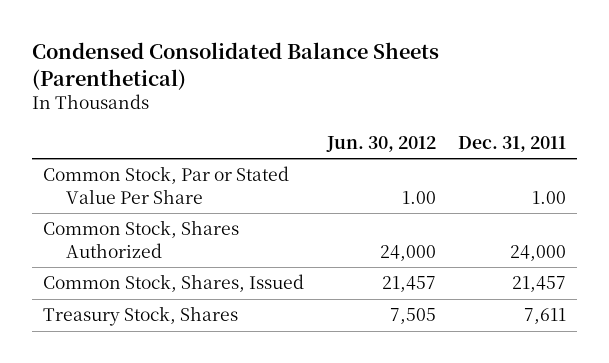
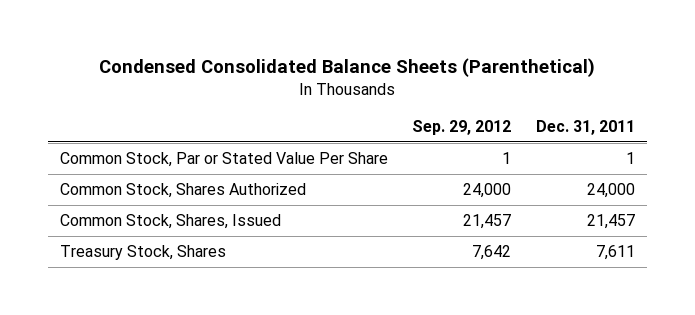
[325,135,436,152] Jun. 30, 2012 -> none
none -> [412,120,512,136] Sep. 29, 2012
[532,190,567,204] 1.00 -> [625,152,635,165] 1

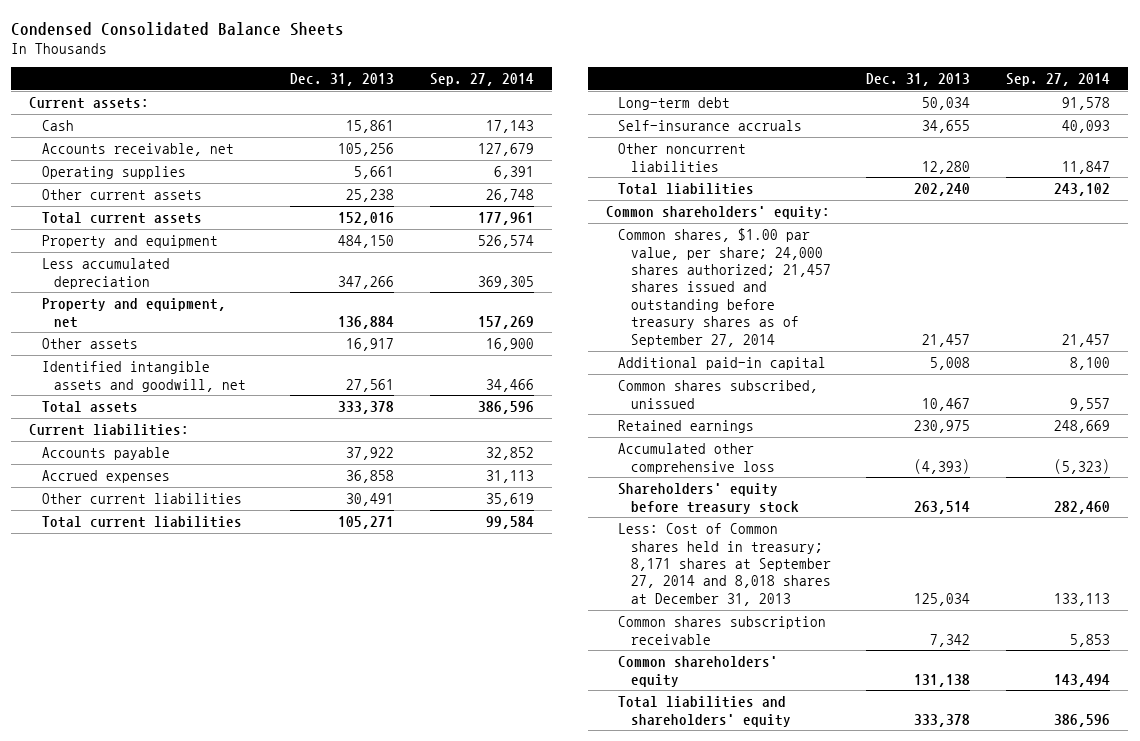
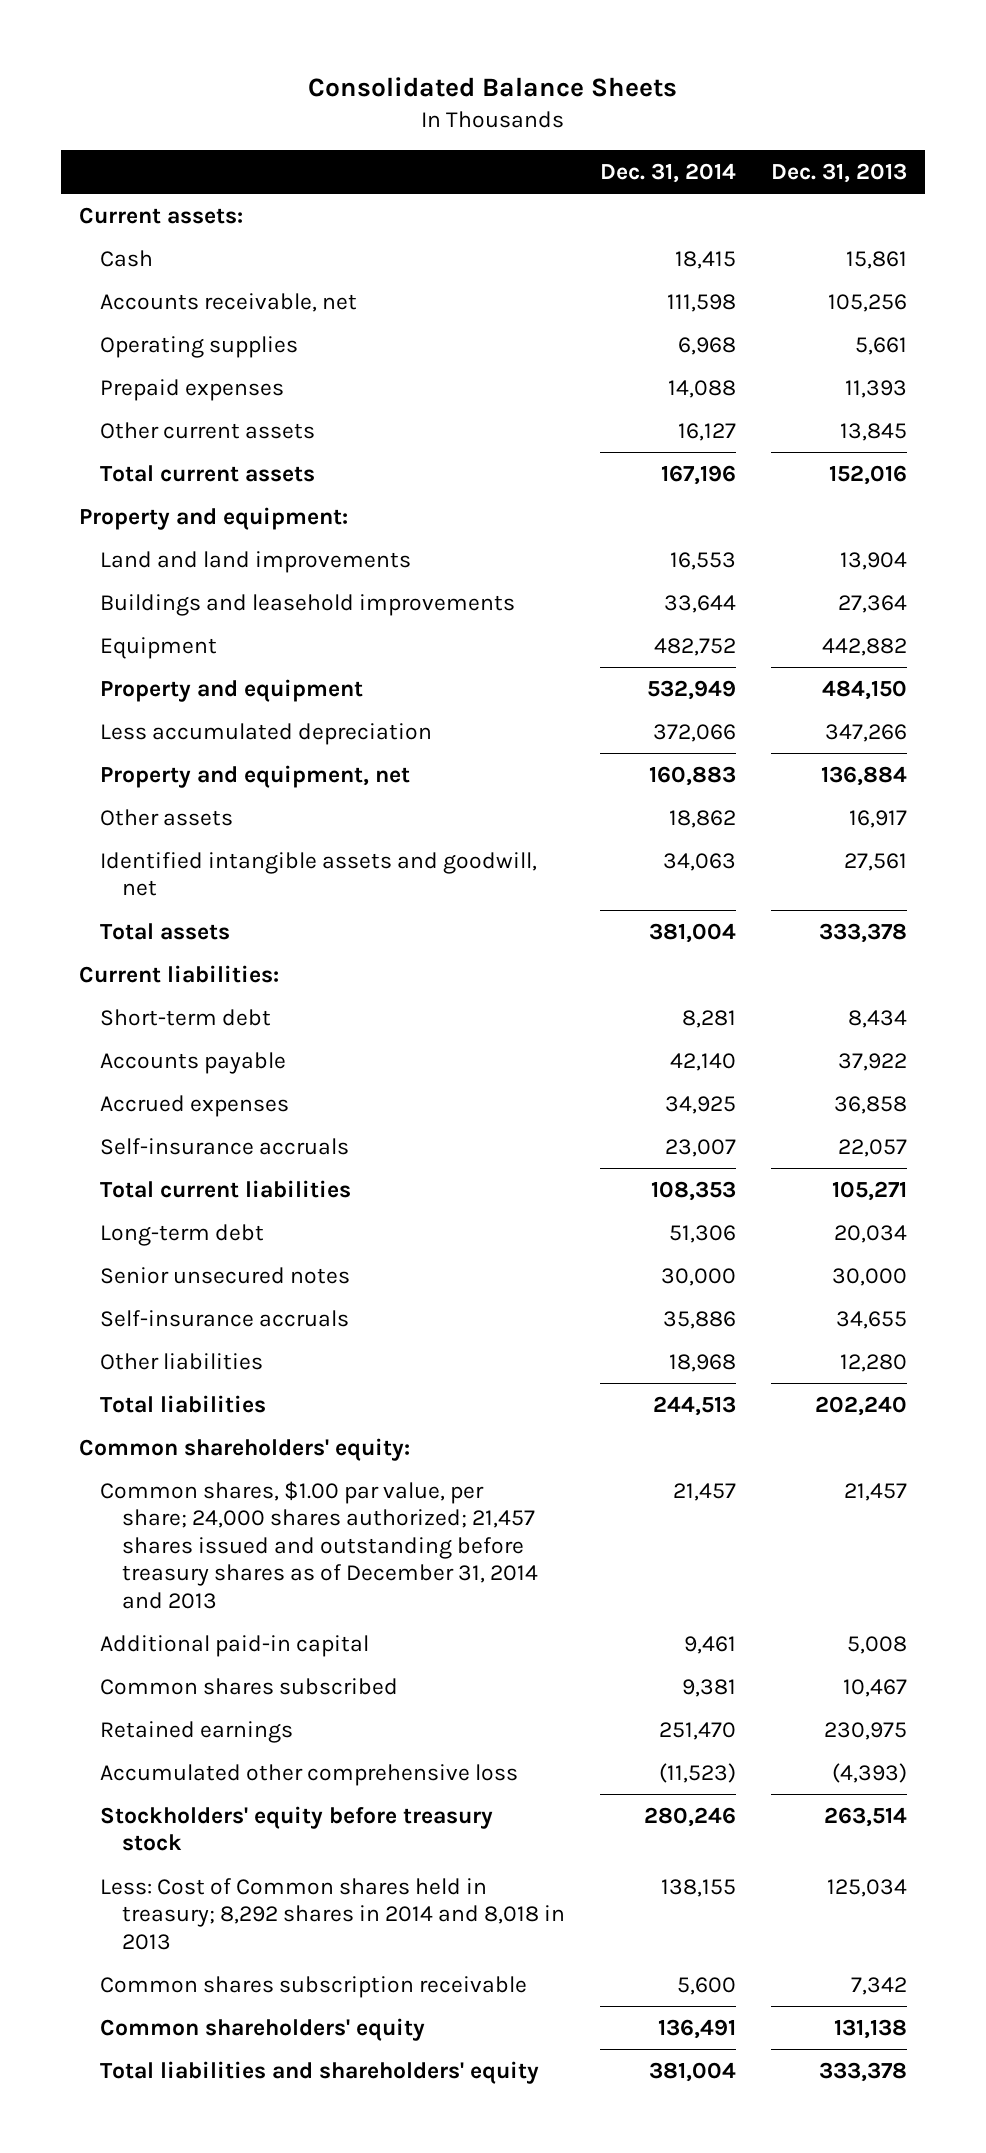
[11,21,345,36] Condensed Consolidated Balance Sheets -> [307,77,677,98] Consolidated Balance Sheets
[430,73,535,87] Sep. 27, 2014 -> none
none -> [600,163,737,184] Dec. 31, 2014
none -> [100,378,285,401] Prepaid expenses
[346,189,395,203] 25,238 -> [840,422,908,441] 13,845
none -> [78,506,348,530] Property and equipment:
none -> [100,550,412,573] Land and land improvements
none -> [100,593,516,616] Buildings and leasehold improvements
none -> [100,636,218,659] Equipment
none -> [100,1008,272,1026] Short-term debt
[41,493,242,505] Other current liabilities -> none
none -> [100,1137,350,1155] Self-insurance accruals
[922,97,971,111] 50,034 -> [834,1224,908,1243] 20,034
none -> [100,1266,351,1284] Senior unsecured notes
[618,143,747,172] Other noncurrent liabilities -> [100,1352,264,1370] Other liabilities
[618,228,831,347] Common shares, $1.00 par value, per share; 24,000 shares authorized; 21,457 shares issued and outstanding before treasury shares as of September 27, 2014 -> [100,1480,539,1610] Common shares, $1.00 par value, per share; 24,000 shares authorized; 21,457 shares issued and outstanding before treasury shares as of December 31, 2014 and 2013
[618,380,819,409] Common shares subscribed, unissued -> [100,1677,399,1695] Common shares subscribed
[618,483,799,514] Shareholders' equity before treasury stock -> [100,1805,494,1852] Stockholders' equity before treasury stock
[618,523,831,606] Less: Cost of Common shares held in treasury; 8,171 shares at September 27, 2014 and 8,018 shares at December 31, 2013 -> [100,1877,566,1950] Less: Cost of Common shares held in treasury; 8,292 shares in 2014 and 8,018 in 2013

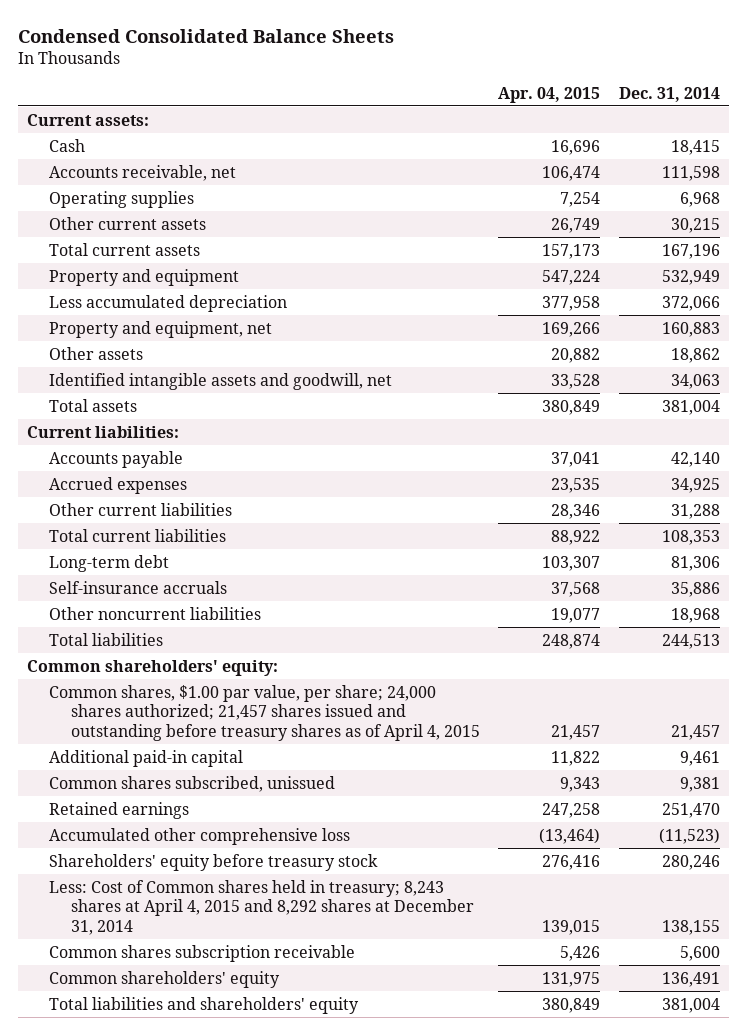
[307,77,677,98] Consolidated Balance Sheets -> [17,28,394,43] Condensed Consolidated Balance Sheets
[771,163,908,184] Dec. 31, 2013 -> none
none -> [498,86,601,103] Apr. 04, 2015
[100,378,285,401] Prepaid expenses -> none
[678,422,737,441] 16,127 -> [670,217,720,233] 30,215
[78,506,348,530] Property and equipment: -> none
[100,550,412,573] Land and land improvements -> none
[100,593,516,616] Buildings and leasehold improvements -> none
[100,636,218,659] Equipment -> none
[100,1008,272,1026] Short-term debt -> none
[100,1137,350,1155] Self-insurance accruals -> none
none -> [48,502,232,516] Other current liabilities
[100,1266,351,1284] Senior unsecured notes -> none
[669,1224,737,1243] 51,306 -> [670,555,720,571] 81,306
[100,1352,264,1370] Other liabilities -> [48,606,261,620] Other noncurrent liabilities
[100,1480,539,1610] Common shares, $1.00 par value, per share; 24,000 shares authorized; 21,457 shares issued and outstanding before treasury shares as of December 31, 2014 and 2013 -> [48,684,480,741] Common shares, $1.00 par value, per share; 24,000 shares authorized; 21,457 shares issued and outstanding before treasury shares as of April 4, 2015
[100,1677,399,1695] Common shares subscribed -> [48,775,335,792] Common shares subscribed, unissued
[100,1805,494,1852] Stockholders' equity before treasury stock -> [48,853,378,871] Shareholders' equity before treasury stock
[100,1877,566,1950] Less: Cost of Common shares held in treasury; 8,292 shares in 2014 and 8,018 in 2013 -> [48,879,474,935] Less: Cost of Common shares held in treasury; 8,243 shares at April 4, 2015 and 8,292 shares at December 31, 2014

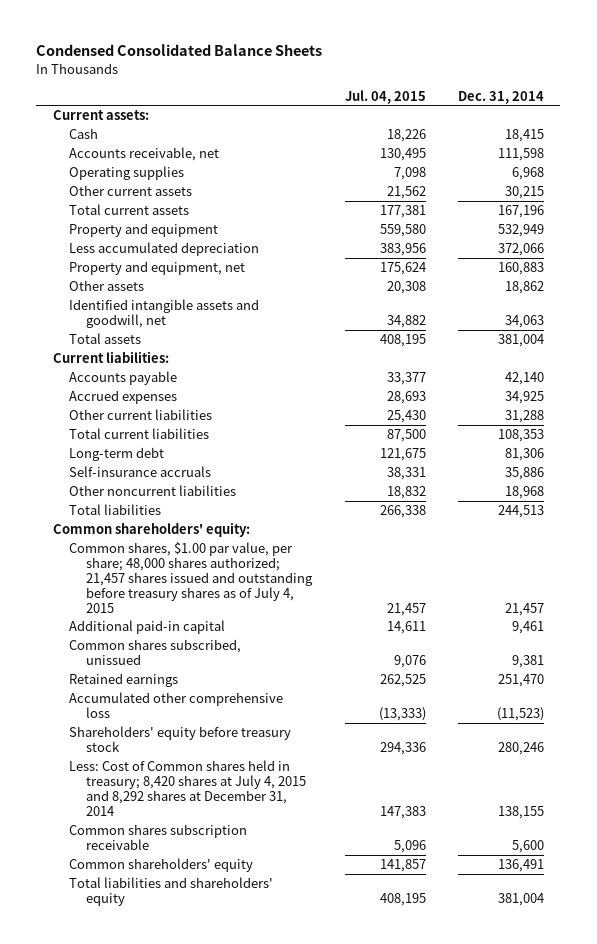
[498,86,601,103] Apr. 04, 2015 -> none
none -> [344,89,426,104] Jul. 04, 2015
[48,684,480,741] Common shares, $1.00 par value, per share; 24,000 shares authorized; 21,457 shares issued and outstanding before treasury shares as of April 4, 2015 -> [69,542,313,613] Common shares, $1.00 par value, per share; 48,000 shares authorized; 21,457 shares issued and outstanding before treasury shares as of July 4, 2015
[48,879,474,935] Less: Cost of Common shares held in treasury; 8,243 shares at April 4, 2015 and 8,292 shares at December 31, 2014 -> [69,760,306,816] Less: Cost of Common shares held in treasury; 8,420 shares at July 4, 2015 and 8,292 shares at December 31, 2014

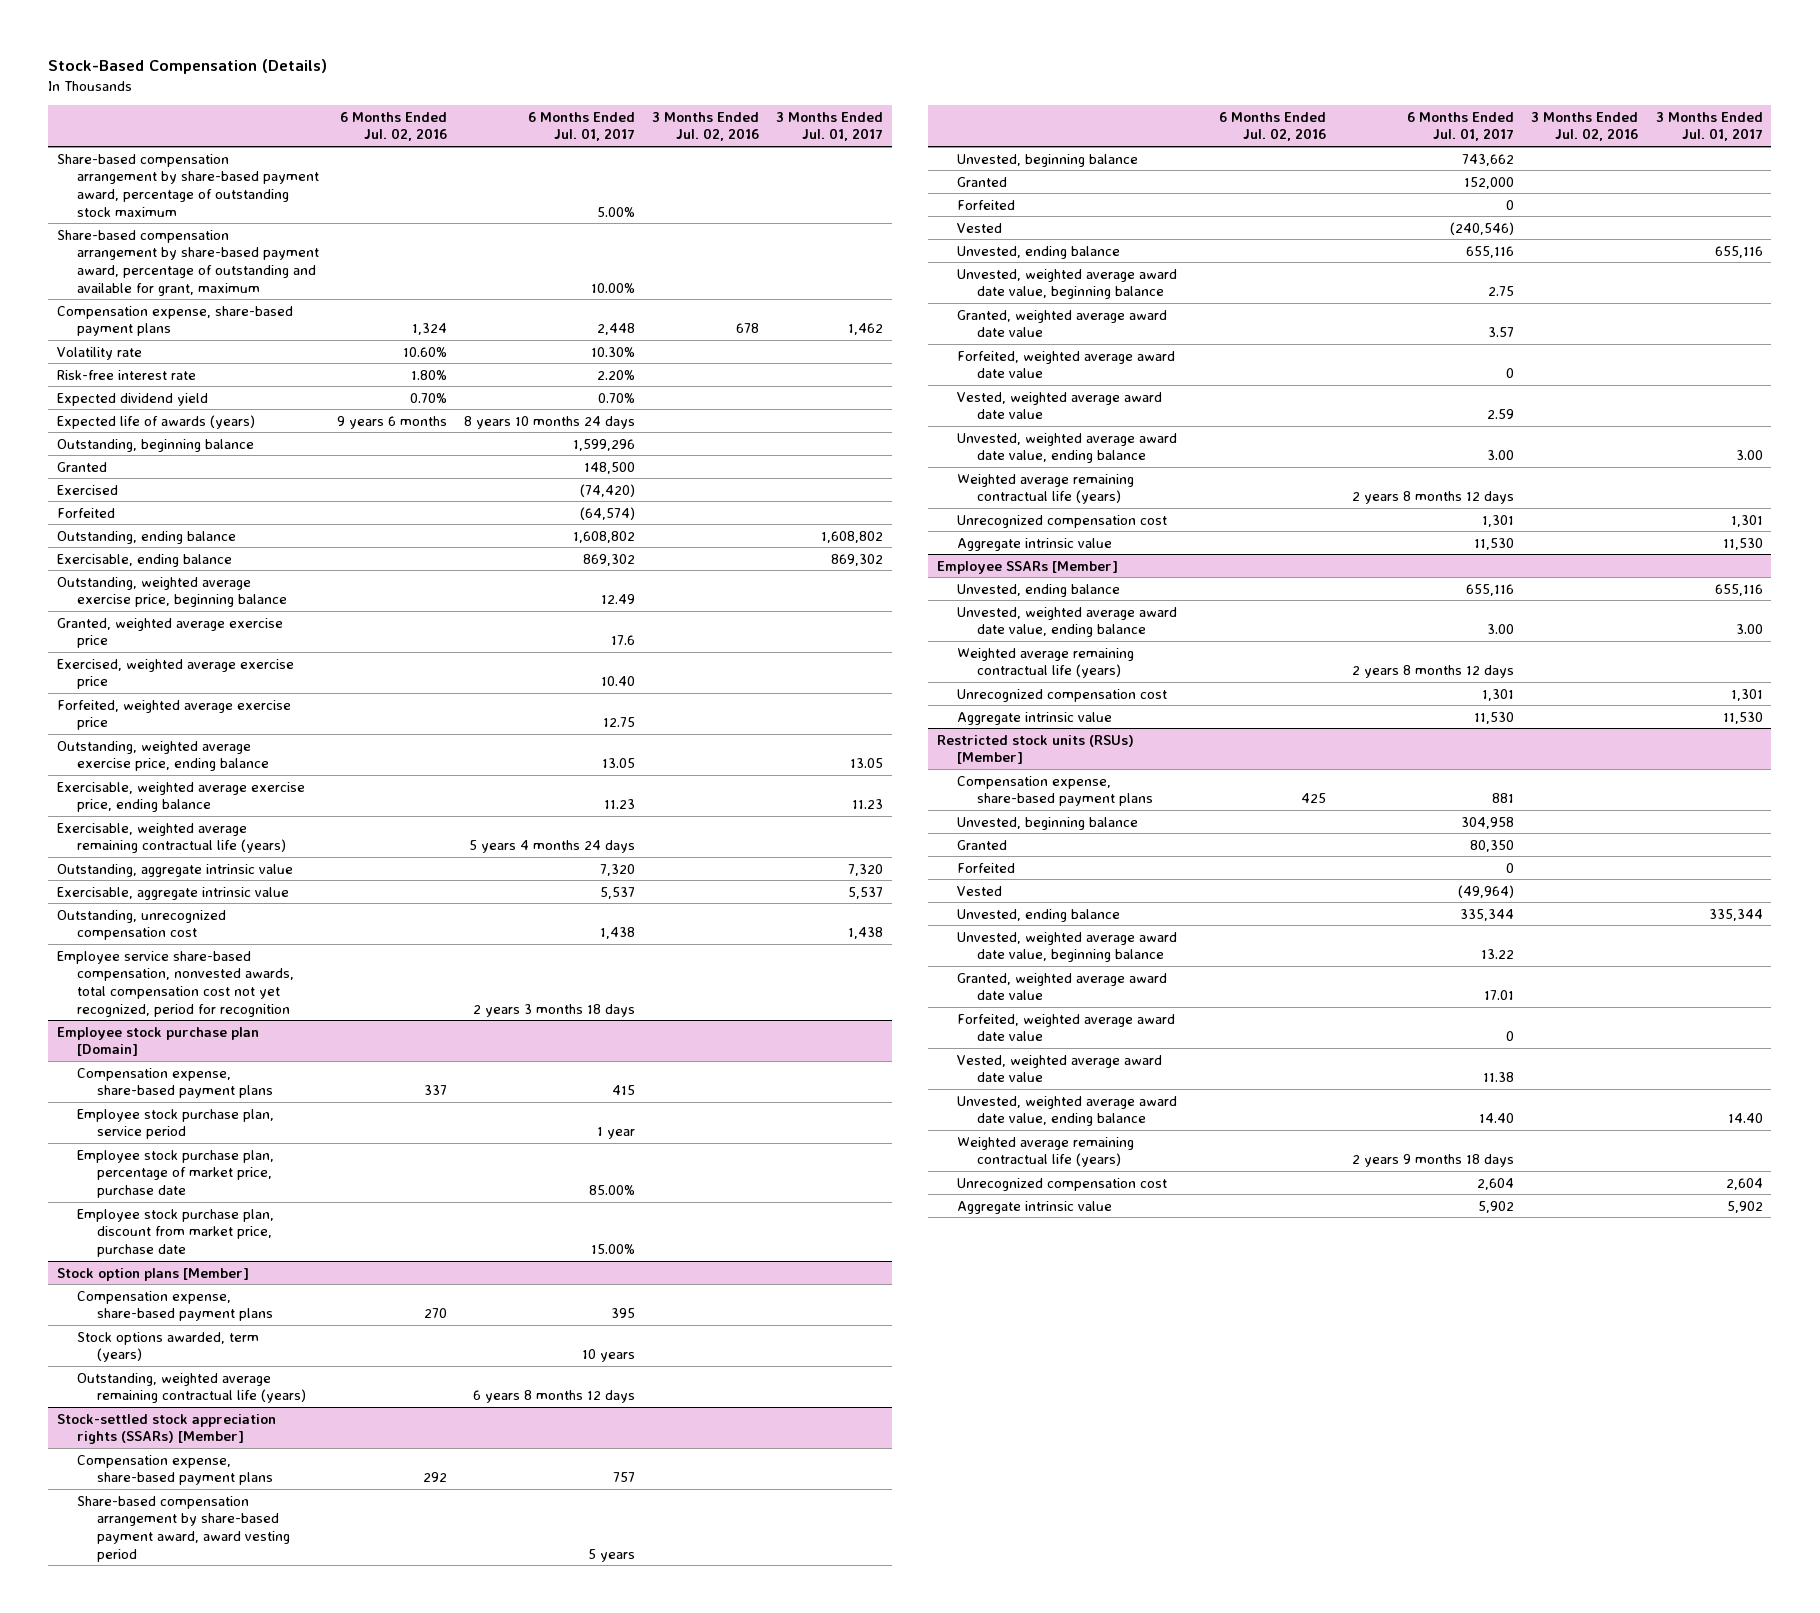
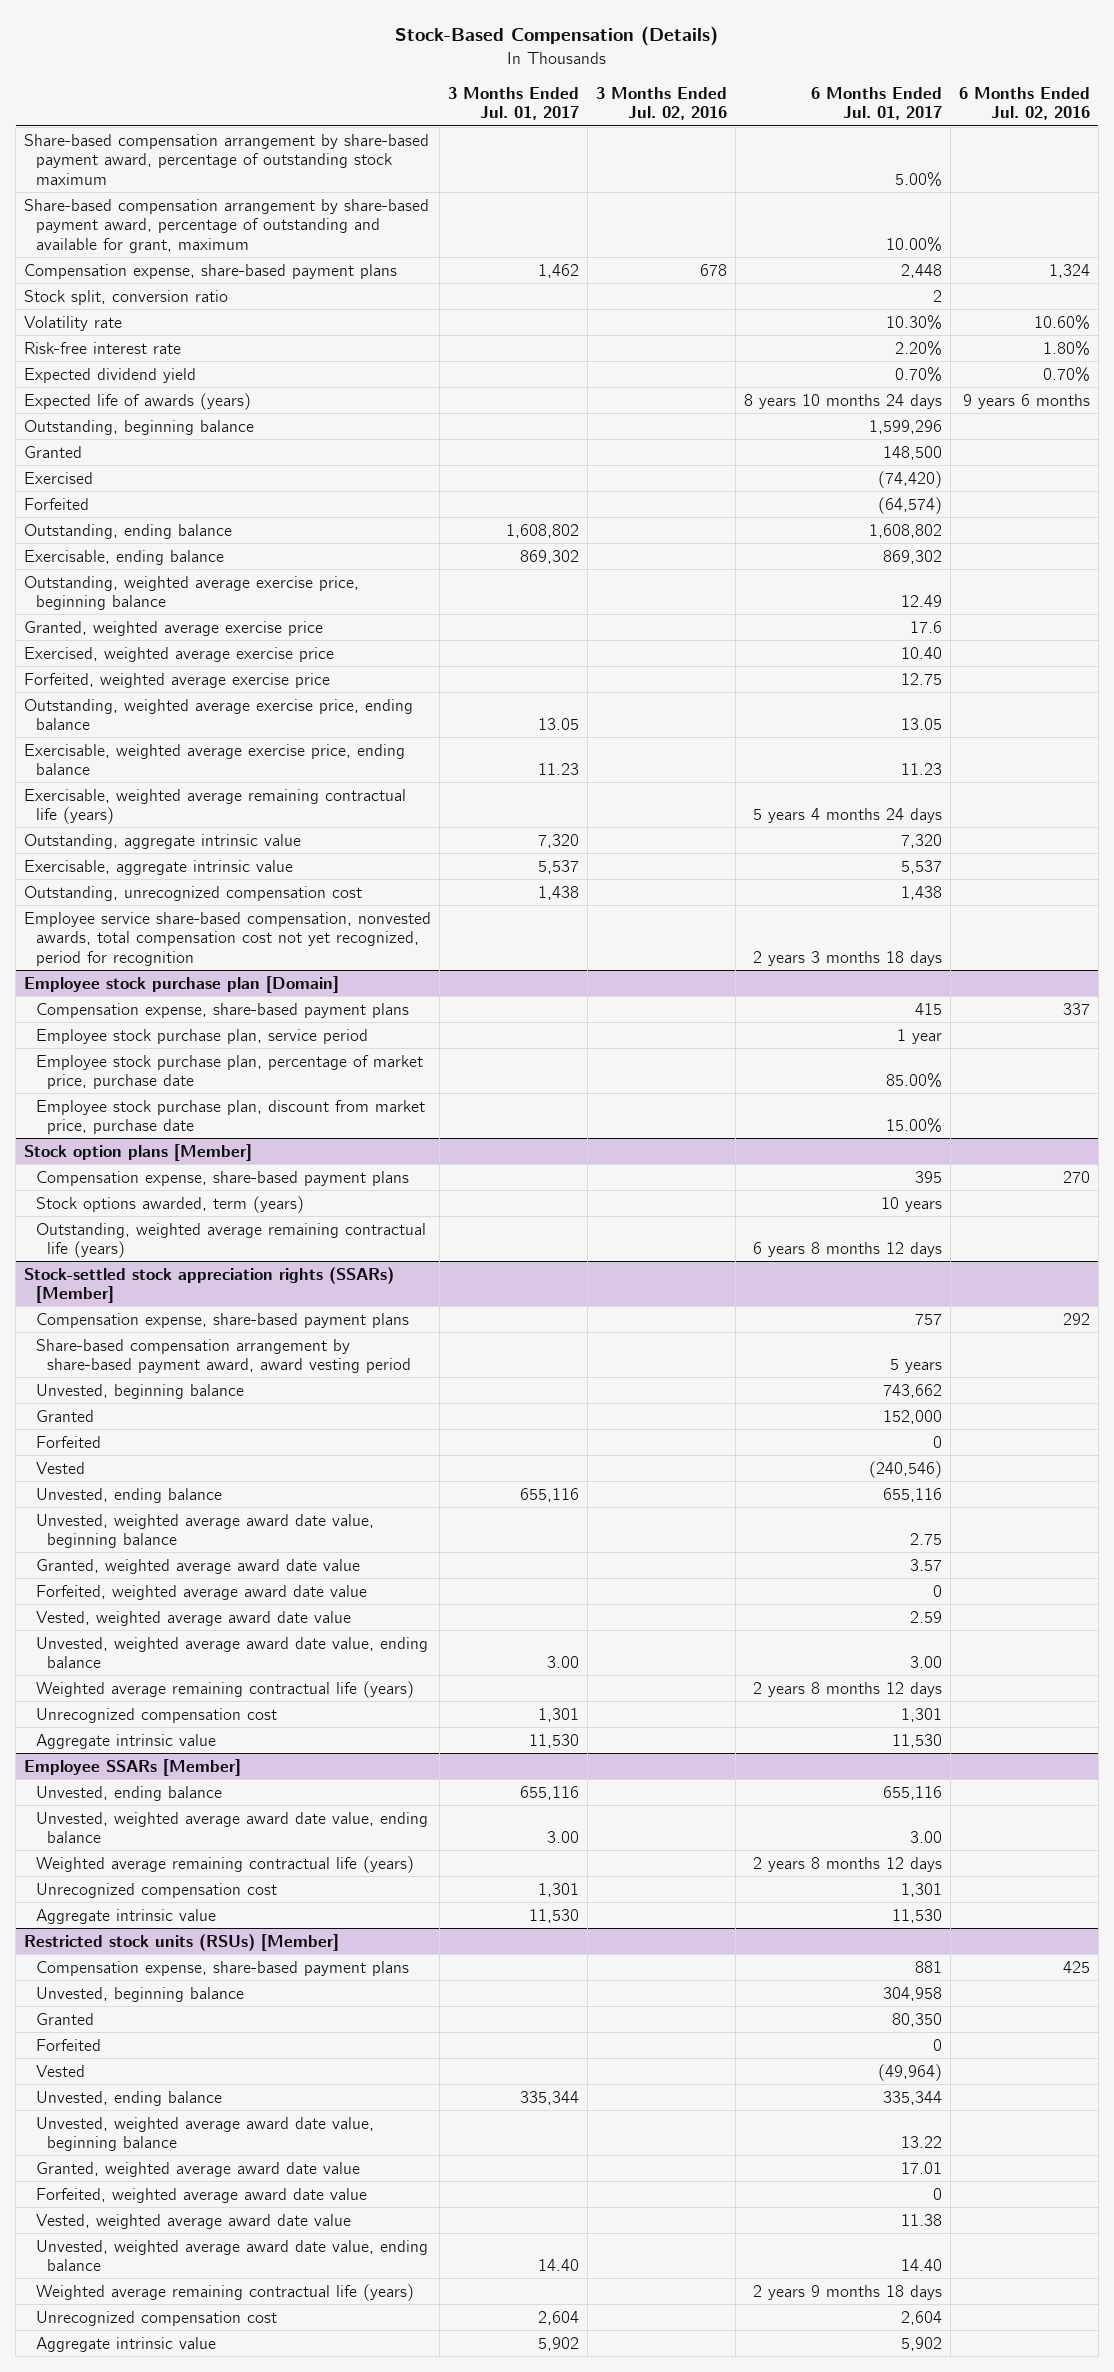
none -> [24,289,229,305] Stock split, conversion ratio

